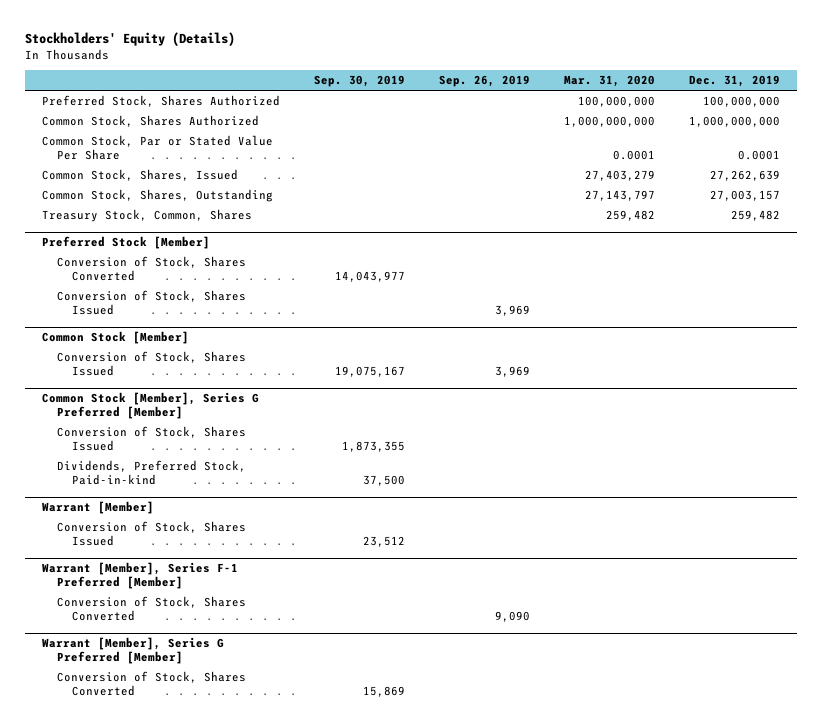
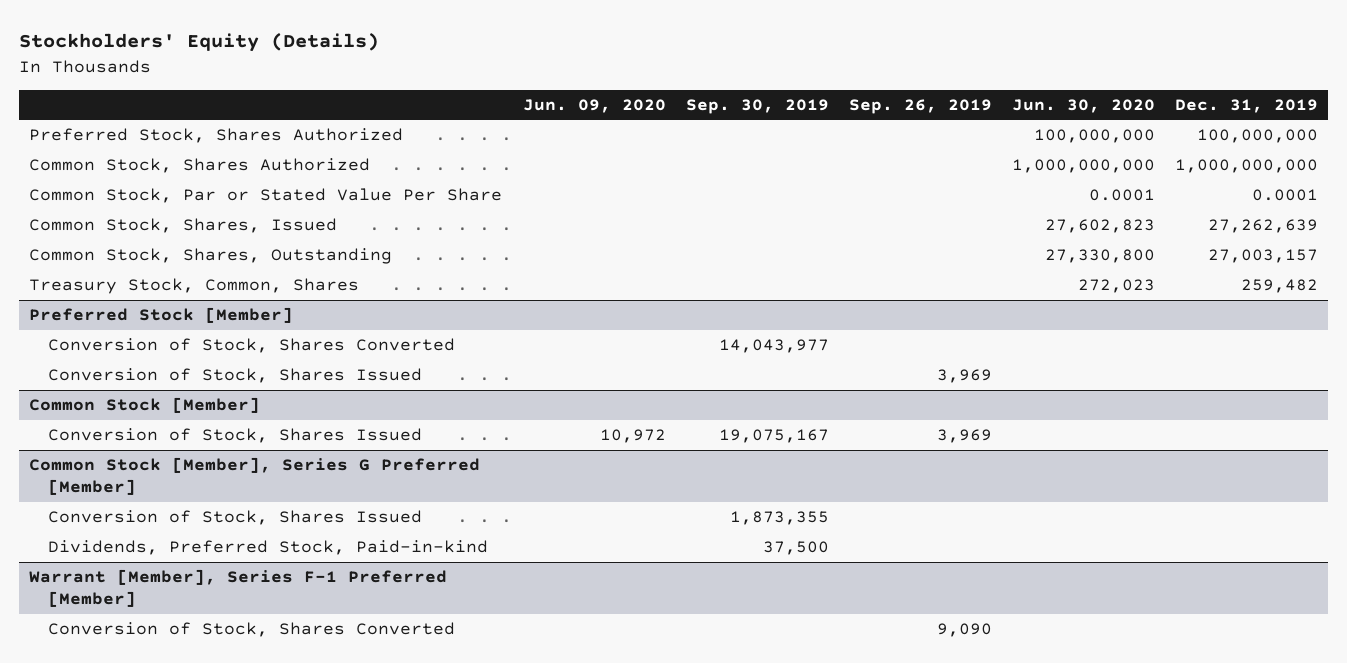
[564,75,656,88] Mar. 31, 2020 -> none
none -> [522,98,666,113] Jun. 09, 2020
none -> [1011,98,1155,113] Jun. 30, 2020
[42,501,155,515] Warrant [Member] -> none
[57,520,247,547] Conversion of Stock, Shares Issued -> none
[42,637,225,665] Warrant [Member], Series G Preferred [Member] -> none
[57,670,247,697] Conversion of Stock, Shares Converted -> none

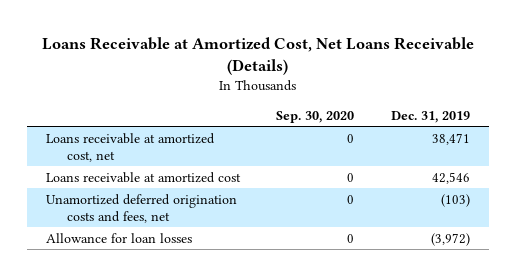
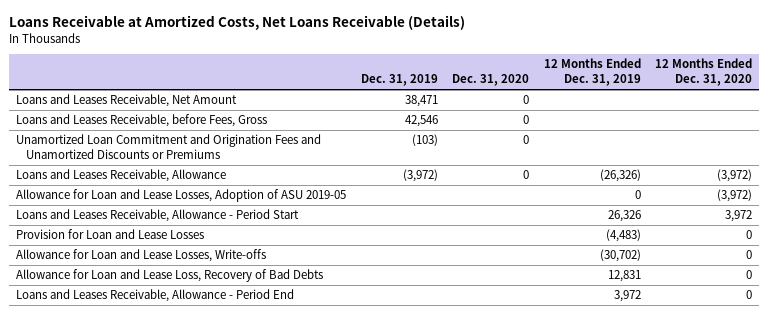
[41,37,474,76] Loans Receivable at Amortized Cost, Net Loans Receivable (Details) -> [9,15,466,31] Loans Receivable at Amortized Costs, Net Loans Receivable (Details)
[276,110,355,123] Sep. 30, 2020 -> none
none -> [452,74,530,87] Dec. 31, 2020
none -> [543,58,641,87] 12 Months Ended Dec. 31, 2019
none -> [655,58,753,87] 12 Months Ended Dec. 31, 2020
[45,132,215,162] Loans receivable at amortized cost, net -> [16,94,238,108] Loans and Leases Receivable, Net Amount
[45,171,241,183] Loans receivable at amortized cost -> [16,114,268,128] Loans and Leases Receivable, before Fees, Gross
[45,193,237,223] Unamortized deferred origination costs and fees, net -> [16,134,322,160] Unamortized Loan Commitment and Origination Fees and Unamortized Discounts or Premiums
[45,232,192,243] Allowance for loan losses -> [16,169,227,183] Loans and Leases Receivable, Allowance
none -> [16,189,347,203] Allowance for Loan and Lease Losses, Adoption of ASU 2019-05
none -> [16,209,300,223] Loans and Leases Receivable, Allowance - Period Start
none -> [16,229,205,240] Provision for Loan and Lease Losses
none -> [16,249,267,263] Allowance for Loan and Lease Losses, Write-offs
none -> [16,269,324,283] Allowance for Loan and Lease Loss, Recovery of Bad Debts
none -> [16,289,295,303] Loans and Leases Receivable, Allowance - Period End

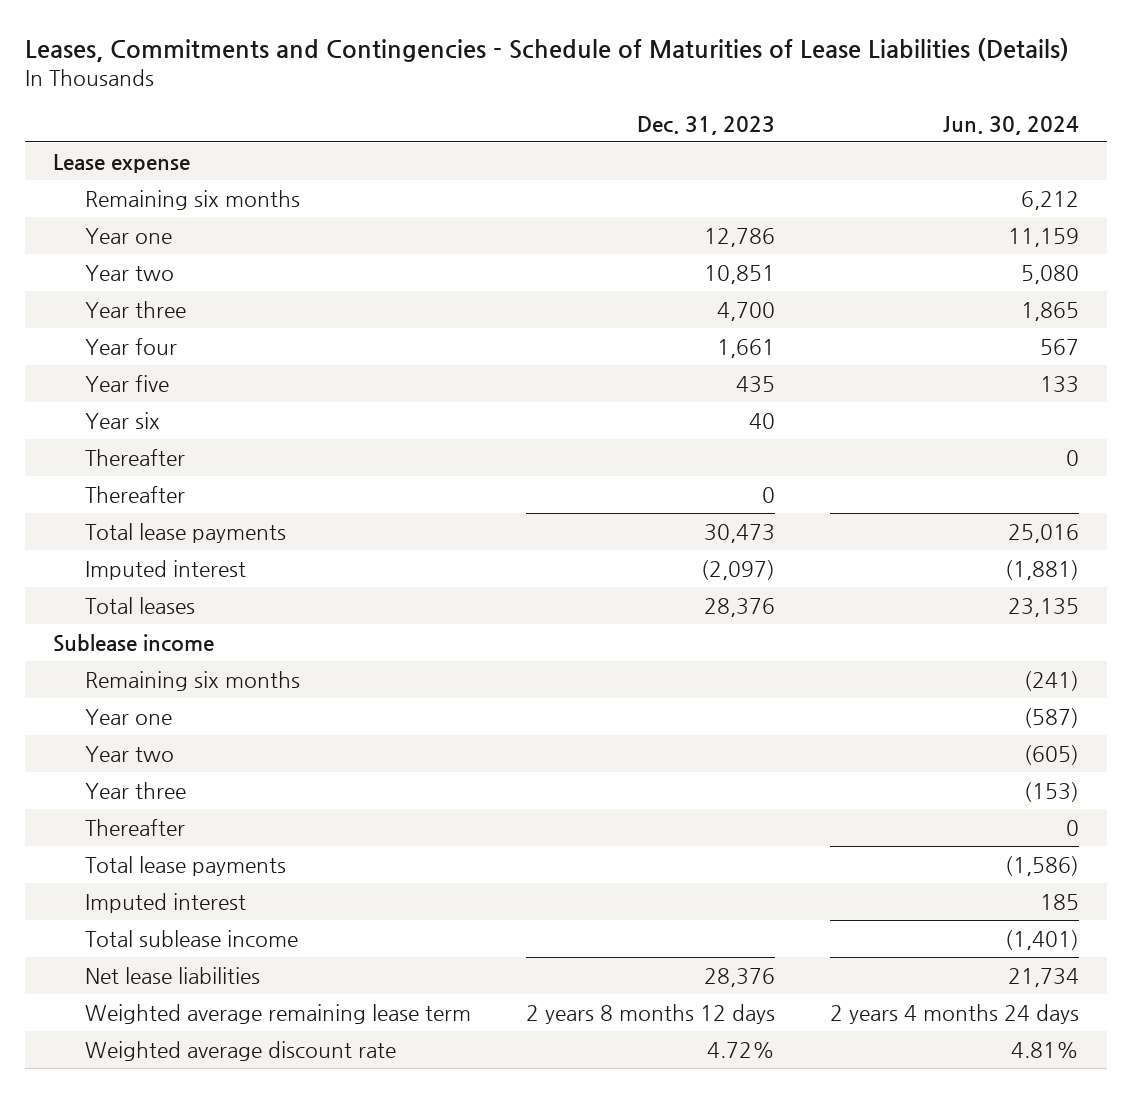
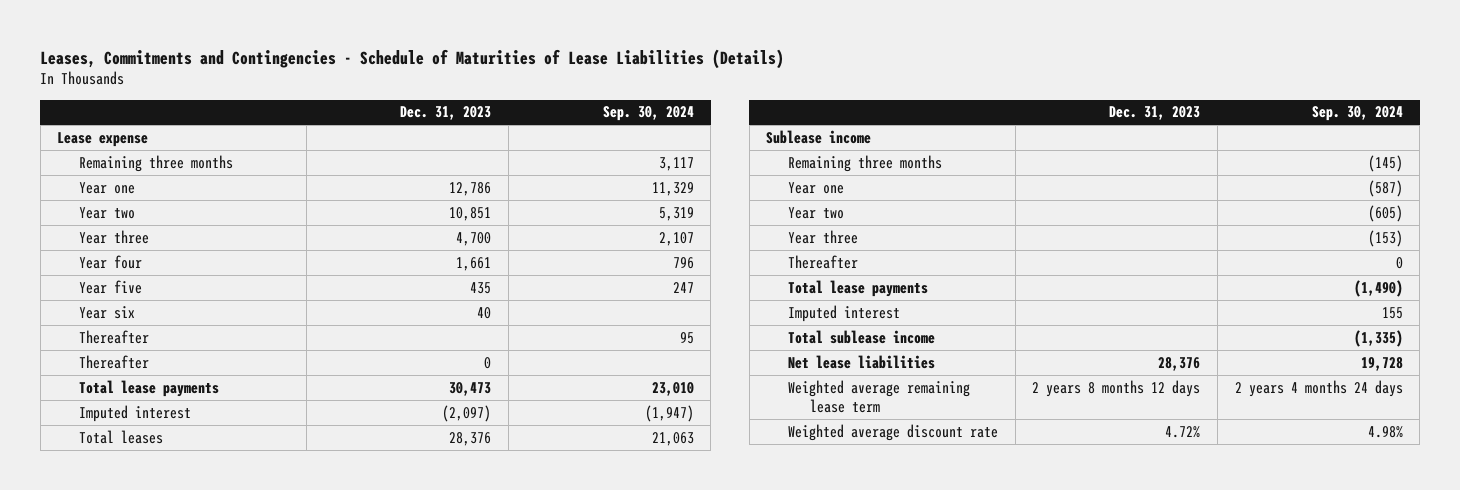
[943,115,1080,135] Jun. 30, 2024 -> none
none -> [602,106,694,122] Sep. 30, 2024
[84,189,300,210] Remaining six months -> [78,154,233,172] Remaining three months
[84,670,300,691] Remaining six months -> [787,154,942,172] Remaining three months

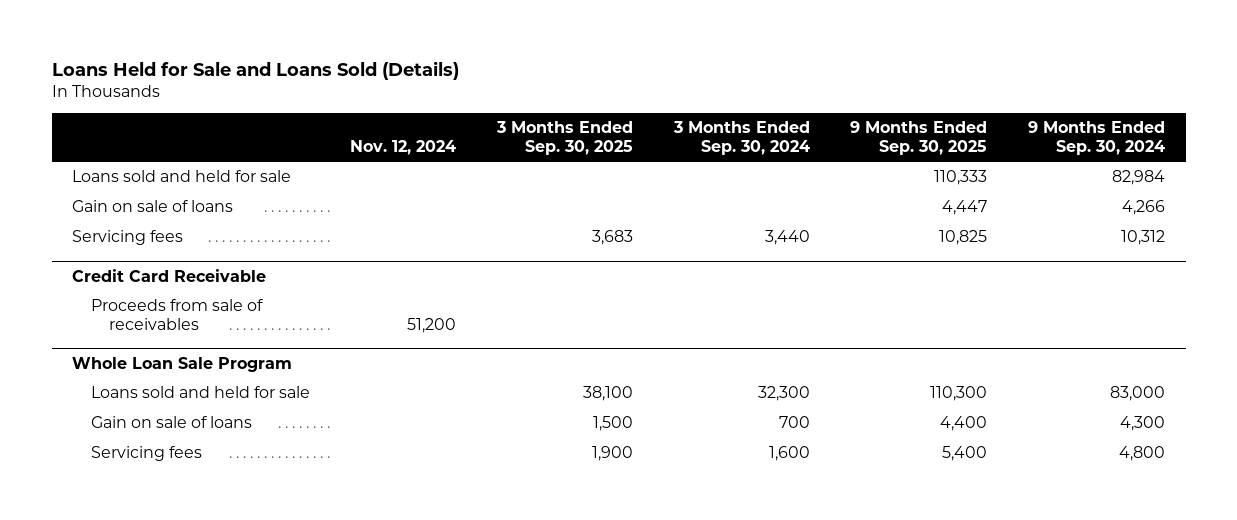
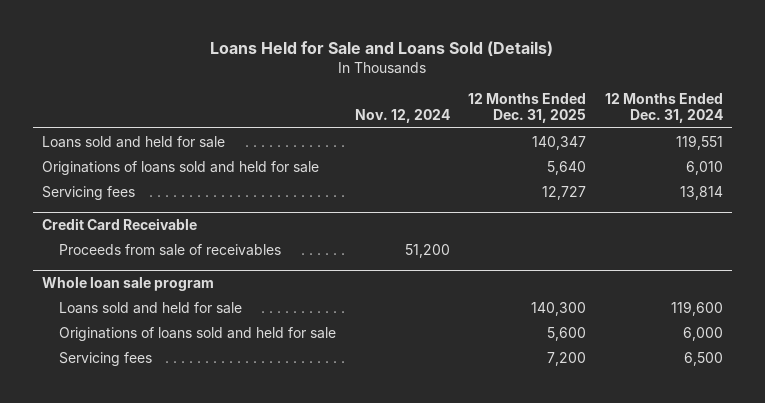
[496,121,634,156] 3 Months Ended Sep. 30, 2025 -> none
[672,121,810,156] 3 Months Ended Sep. 30, 2024 -> none
[850,121,988,156] 9 Months Ended Sep. 30, 2025 -> none
[1028,121,1166,156] 9 Months Ended Sep. 30, 2024 -> none
none -> [468,93,587,124] 12 Months Ended Dec. 31, 2025
none -> [604,93,723,124] 12 Months Ended Dec. 31, 2024
[71,200,233,213] Gain on sale of loans -> [41,160,319,175] Originations of loans sold and held for sale
[71,356,292,372] Whole Loan Sale Program -> [41,276,214,291] Whole loan sale program
[90,416,252,429] Gain on sale of loans -> [58,326,336,341] Originations of loans sold and held for sale

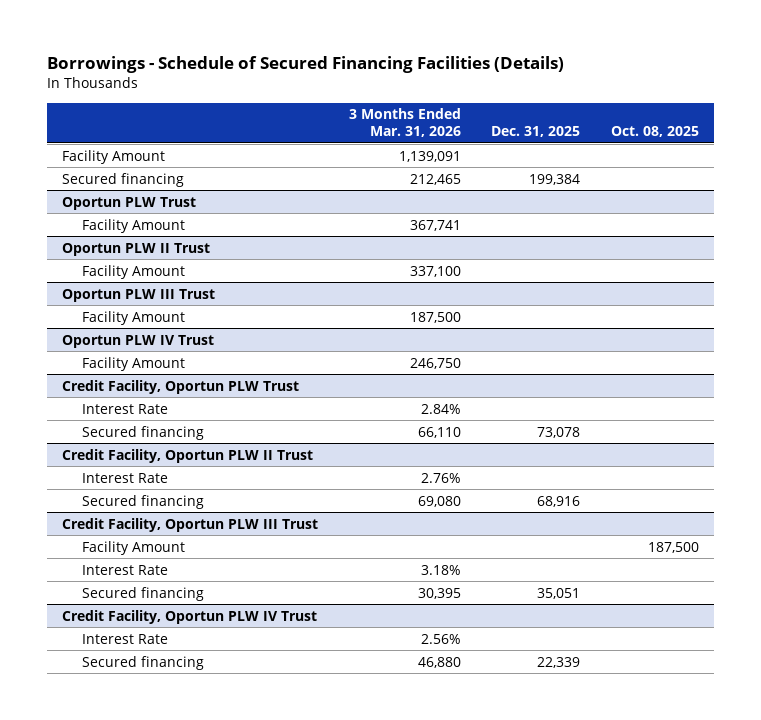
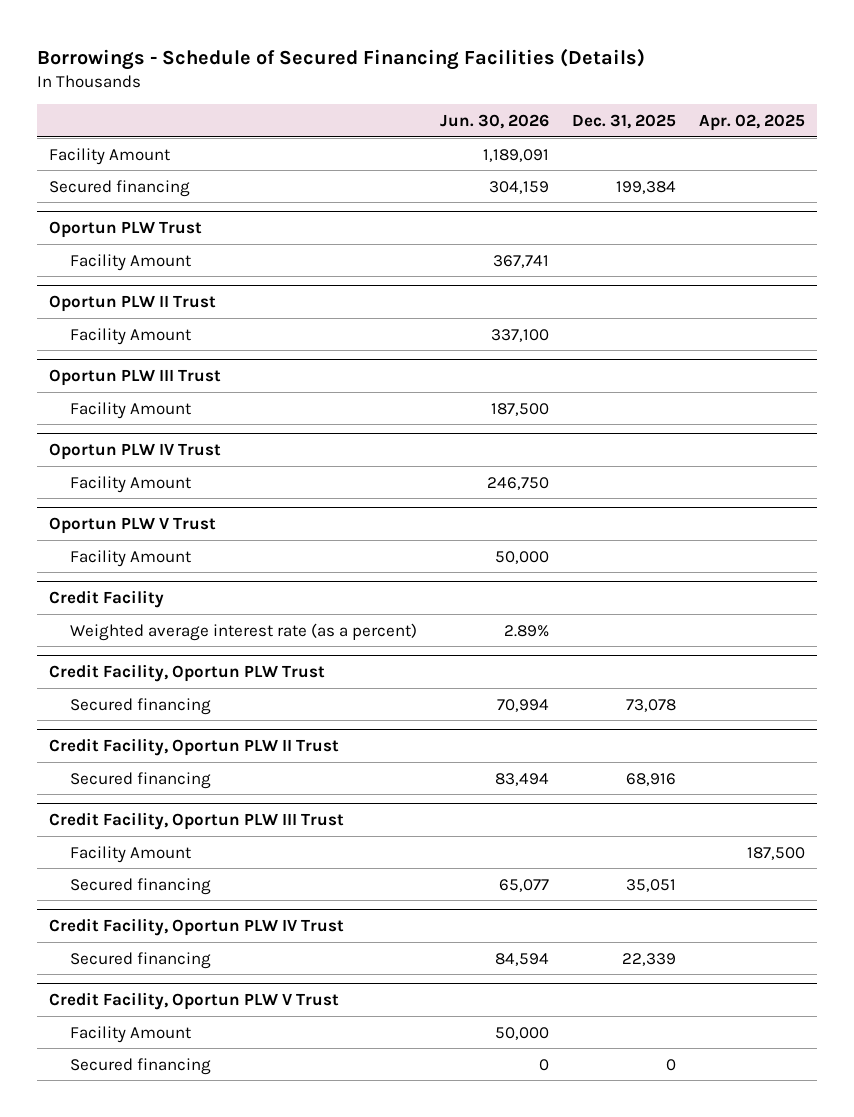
[348,108,461,138] 3 Months Ended Mar. 31, 2026 -> none
[610,126,699,138] Oct. 08, 2025 -> none
none -> [439,113,549,129] Jun. 30, 2026
none -> [699,113,806,131] Apr. 02, 2025
none -> [48,517,216,535] Oportun PLW V Trust
none -> [69,549,191,567] Facility Amount
none -> [48,590,164,609] Credit Facility
none -> [69,622,417,641] Weighted average interest rate (as a percent)
[81,403,168,414] Interest Rate -> none
[81,472,168,483] Interest Rate -> none
[81,564,168,575] Interest Rate -> none
[81,633,168,644] Interest Rate -> none
none -> [48,992,339,1011] Credit Facility, Oportun PLW V Trust
none -> [69,1025,191,1043] Facility Amount
none -> [69,1057,211,1075] Secured financing

